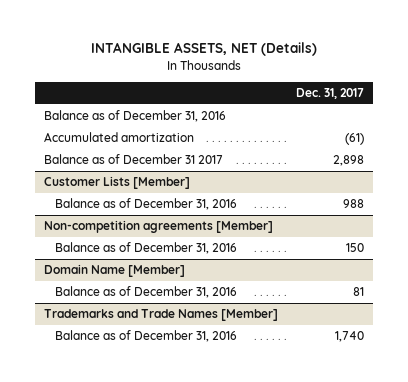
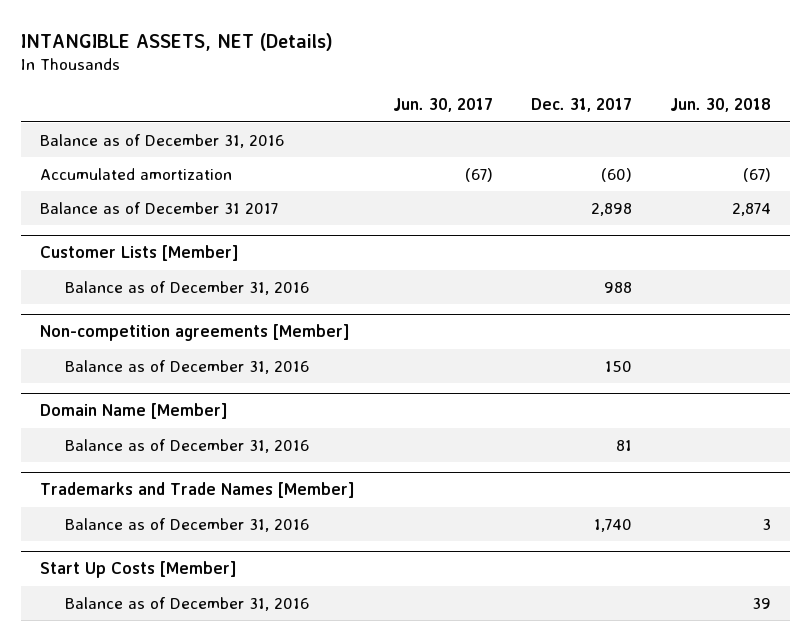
none -> [393,98,494,113] Jun. 30, 2017
none -> [669,98,771,113] Jun. 30, 2018
[344,133,364,146] (61) -> [600,167,632,182] (60)
none -> [40,561,238,579] Start Up Costs [Member]
none -> [64,596,309,611] Balance as of December 31, 2016

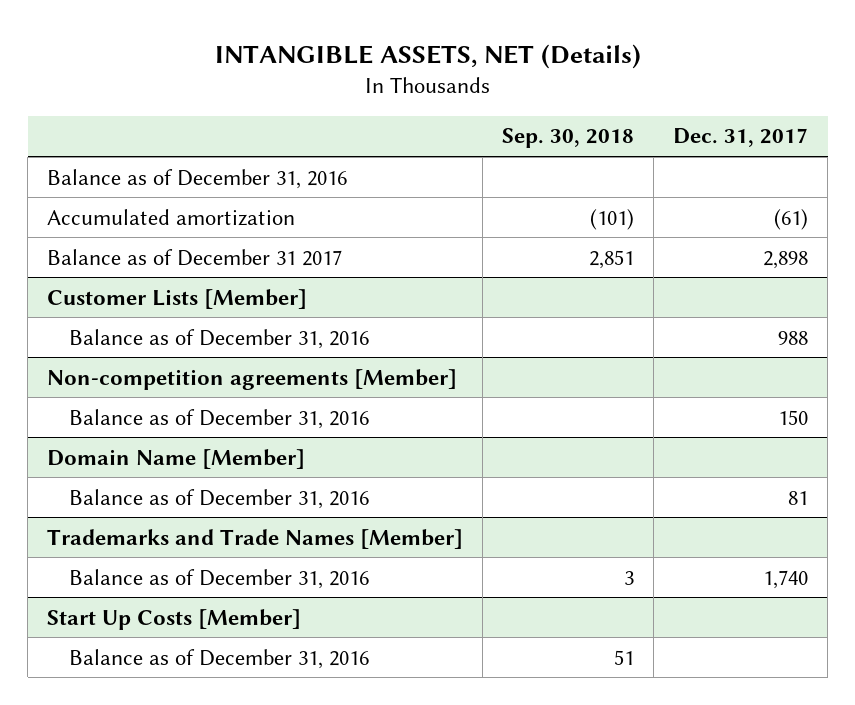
[393,98,494,113] Jun. 30, 2017 -> none
[669,98,771,113] Jun. 30, 2018 -> none
none -> [502,128,635,149] Sep. 30, 2018
[600,167,632,182] (60) -> [774,208,809,230] (61)

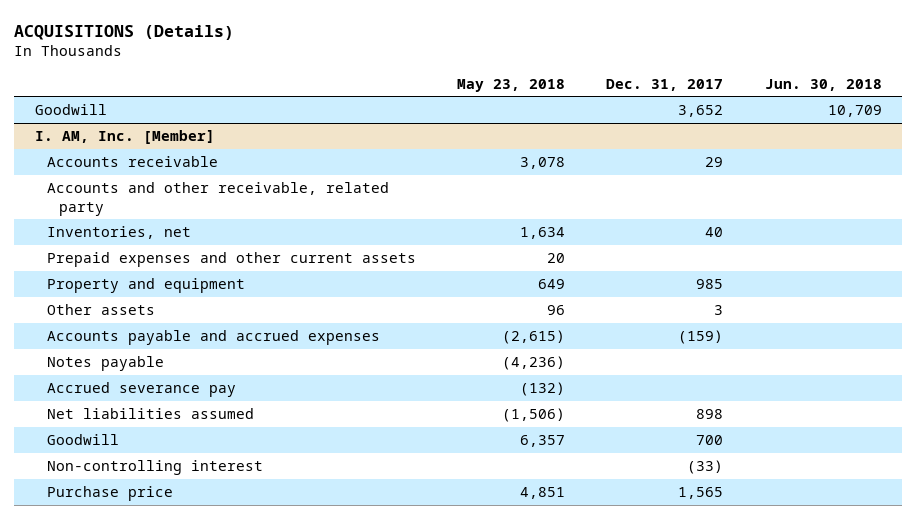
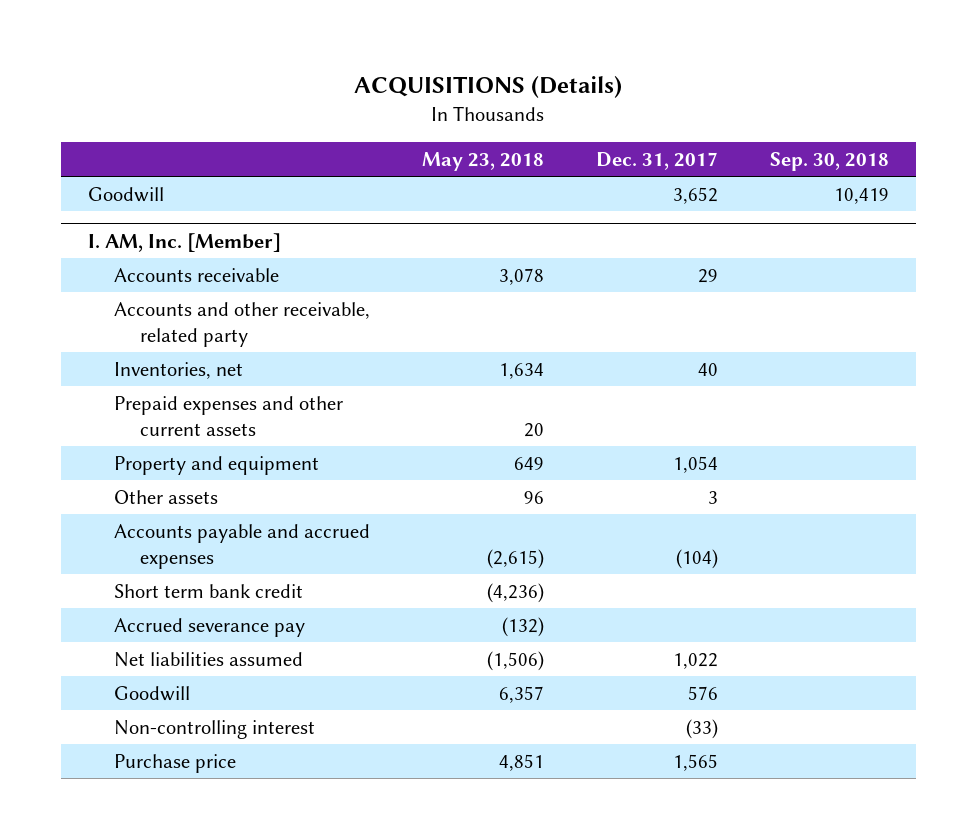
[764,78,882,91] Jun. 30, 2018 -> none
none -> [770,151,890,171] Sep. 30, 2018
[696,279,724,290] 985 -> [673,455,719,473] 1,054
[678,330,724,345] (159) -> [676,548,719,569] (104)
[47,356,165,372] Notes payable -> [113,583,303,598] Short term bank credit
[696,409,724,420] 898 -> [673,652,719,669] 1,022
[696,435,724,446] 700 -> [688,685,719,700] 576

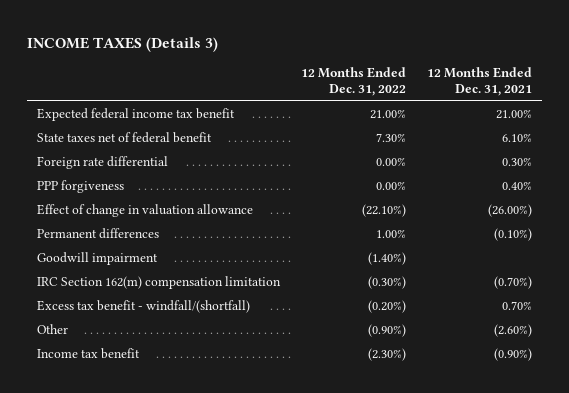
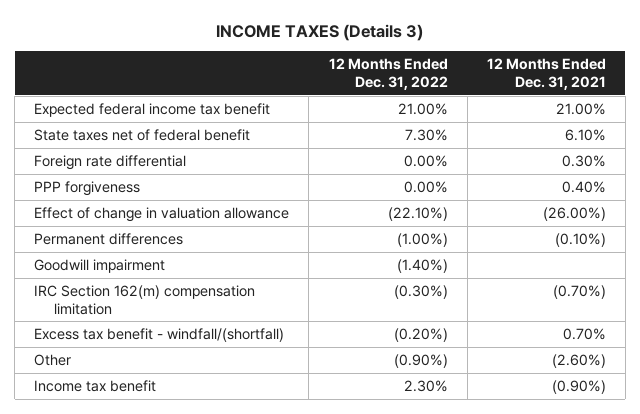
[376,229,407,239] 1.00% -> [396,232,448,247] (1.00%)
[368,348,407,362] (2.30%) -> [403,379,448,392] 2.30%

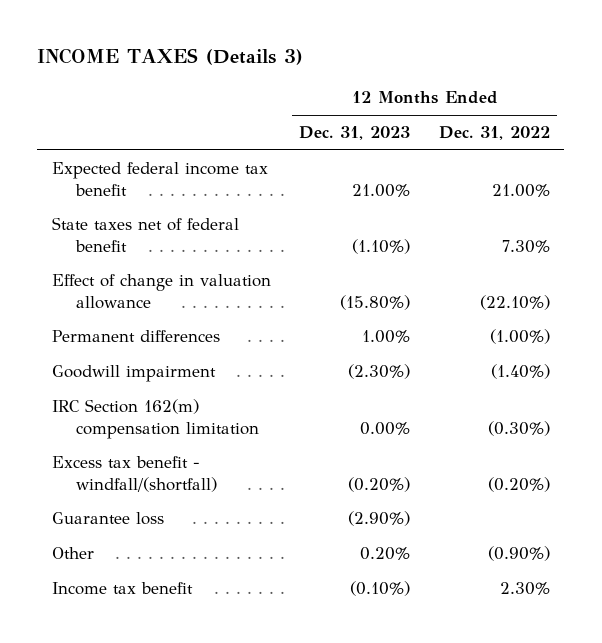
[486,58,606,91] 12 Months Ended Dec. 31, 2021 -> none
none -> [299,126,411,141] Dec. 31, 2023
[34,154,187,170] Foreign rate differential -> none
[34,180,141,196] PPP forgiveness -> none
none -> [51,512,164,526] Guarantee loss

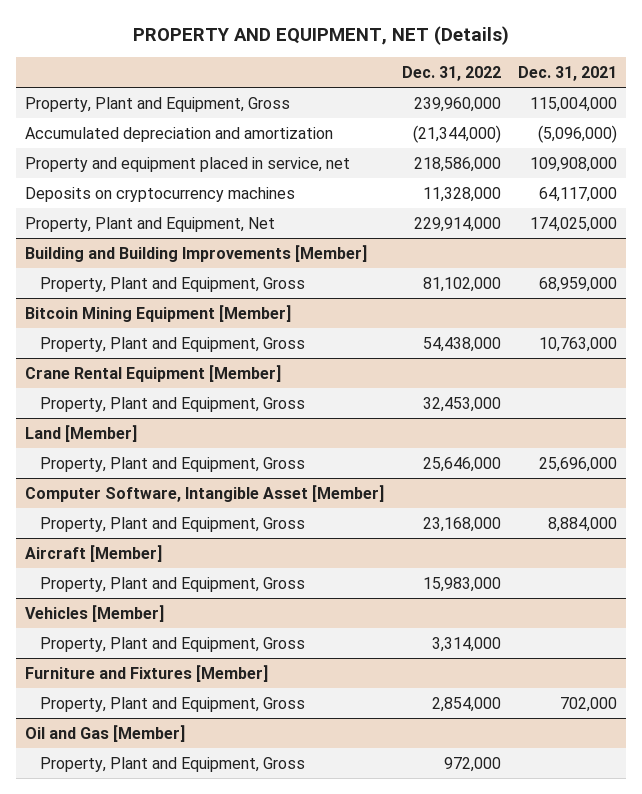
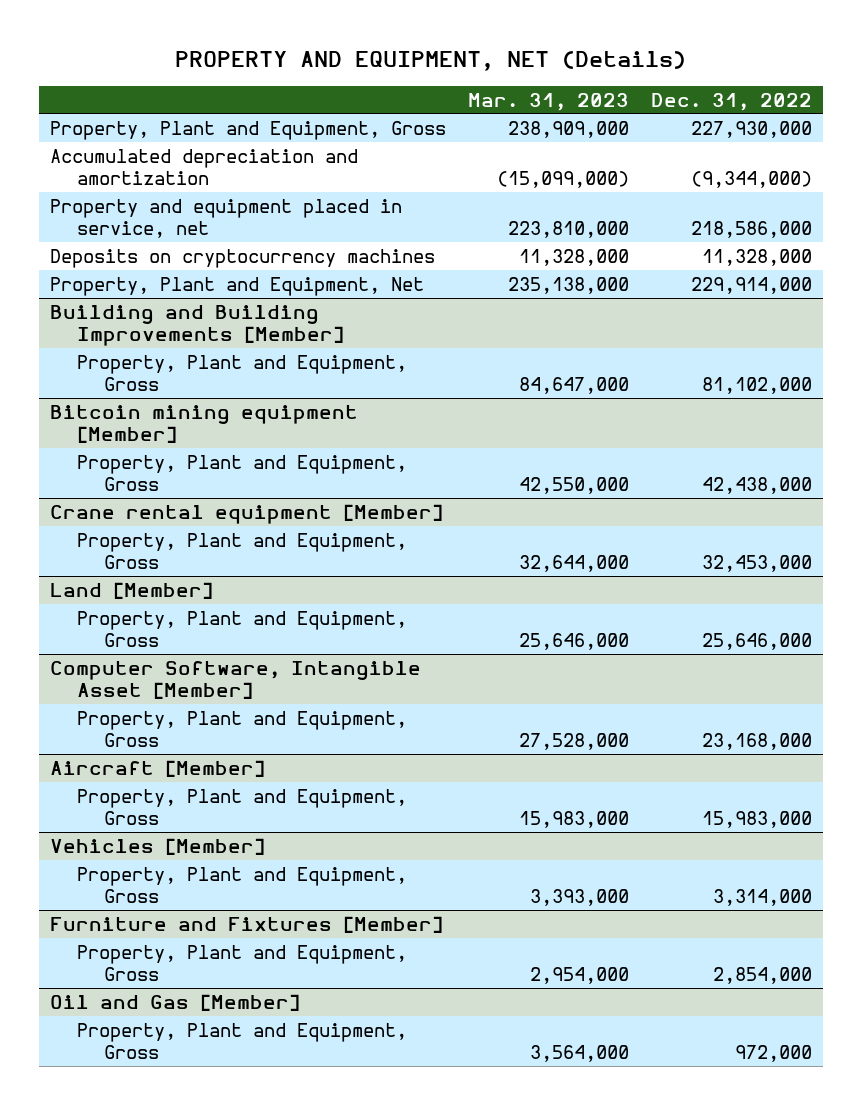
[518,65,618,81] Dec. 31, 2021 -> none
none -> [467,92,629,111] Mar. 31, 2023
[413,96,501,112] 239,960,000 -> [690,120,812,138] 227,930,000
[412,124,501,143] (21,344,000) -> [690,170,812,188] (9,344,000)
[24,304,291,322] Bitcoin Mining Equipment [Member] -> [49,404,358,443] Bitcoin mining equipment [Member]
[422,336,501,352] 54,438,000 -> [701,476,812,494] 42,438,000
[24,364,281,382] Crane Rental Equipment [Member] -> [49,503,443,524] Crane rental equipment [Member]

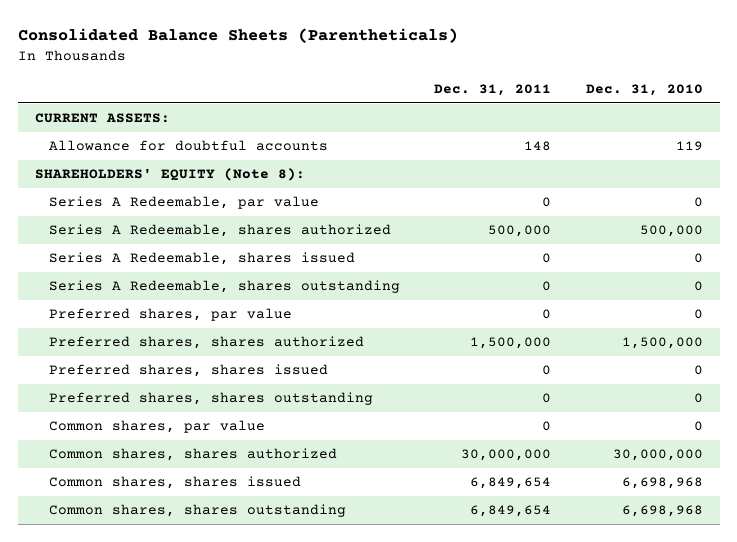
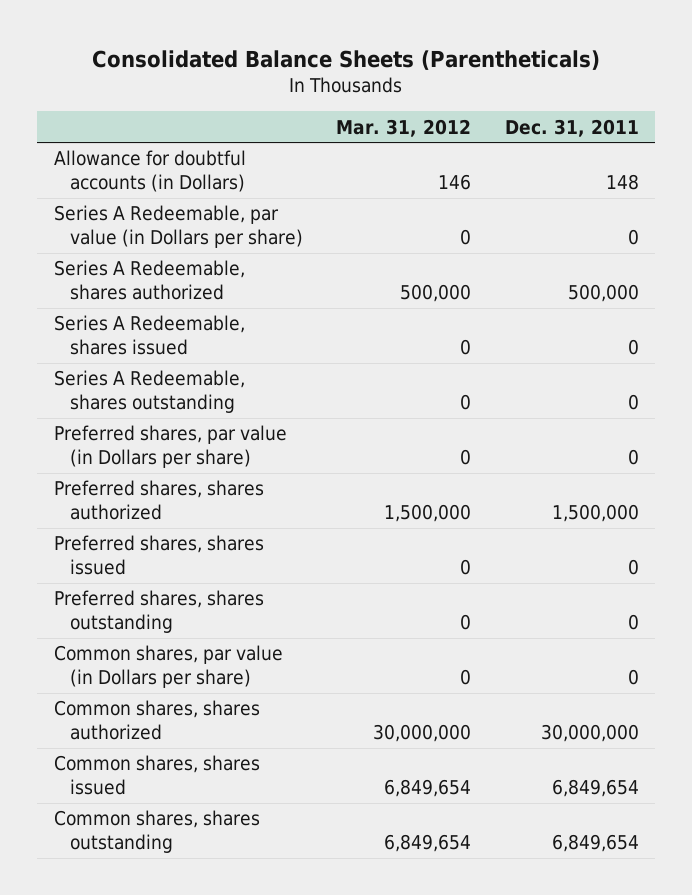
[585,84,703,97] Dec. 31, 2010 -> none
none -> [336,118,472,137] Mar. 31, 2012
[34,113,170,124] CURRENT ASSETS: -> none
[34,168,305,182] SHAREHOLDERS' EQUITY (Note 8): -> none
[49,140,329,152] Allowance for doubtful accounts -> [53,150,246,193] Allowance for doubtful accounts (in Dollars)
[49,196,320,210] Series A Redeemable, par value -> [53,205,303,249] Series A Redeemable, par value (in Dollars per share)
[49,308,293,322] Preferred shares, par value -> [53,425,287,469] Preferred shares, par value (in Dollars per share)
[49,420,266,434] Common shares, par value -> [53,645,283,689] Common shares, par value (in Dollars per share)

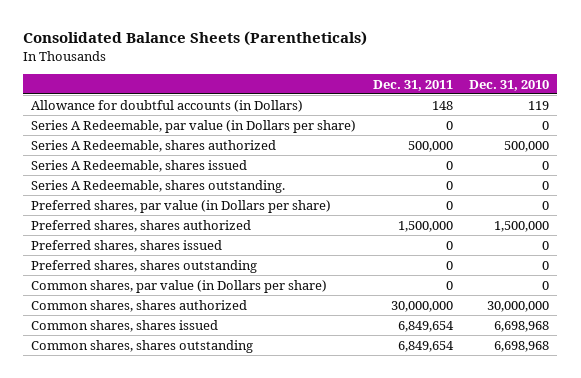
[336,118,472,137] Mar. 31, 2012 -> none
none -> [469,79,550,91] Dec. 31, 2010
[53,370,245,414] Series A Redeemable, shares outstanding -> [31,179,286,193] Series A Redeemable, shares outstanding.

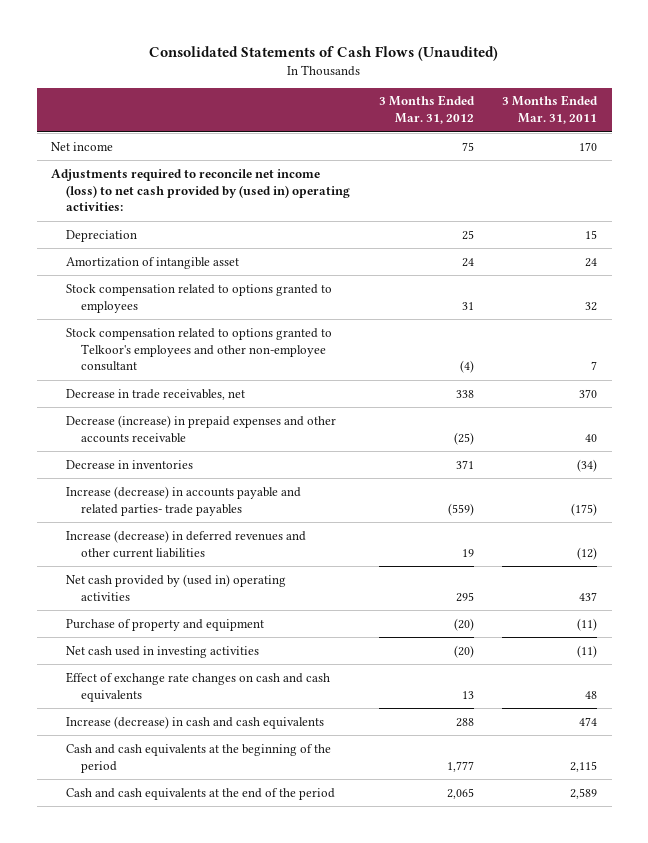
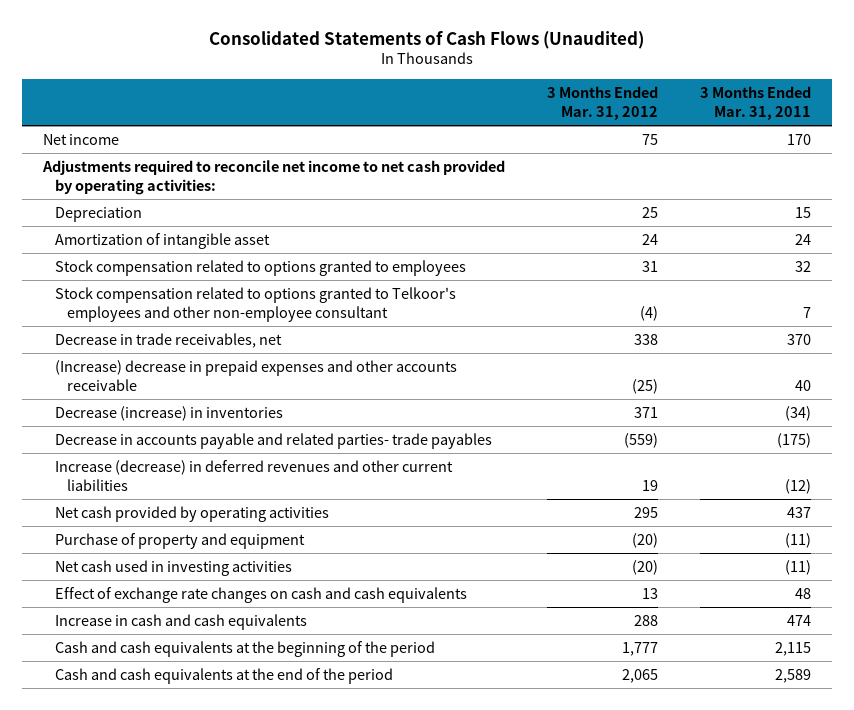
[50,168,351,212] Adjustments required to reconcile net income (loss) to net cash provided by (used in) operating activities: -> [42,159,506,195] Adjustments required to reconcile net income to net cash provided by operating activities:
[66,414,337,443] Decrease (increase) in prepaid expenses and other accounts receivable -> [54,359,457,391] (Increase) decrease in prepaid expenses and other accounts receivable
[66,459,194,469] Decrease in inventories -> [54,405,283,421] Decrease (increase) in inventories
[66,485,302,516] Increase (decrease) in accounts payable and related parties- trade payables -> [54,432,492,449] Decrease in accounts payable and related parties- trade payables
[66,573,287,601] Net cash provided by (used in) operating activities -> [54,505,329,522] Net cash provided by operating activities
[66,715,325,729] Increase (decrease) in cash and cash equivalents -> [54,613,307,630] Increase in cash and cash equivalents

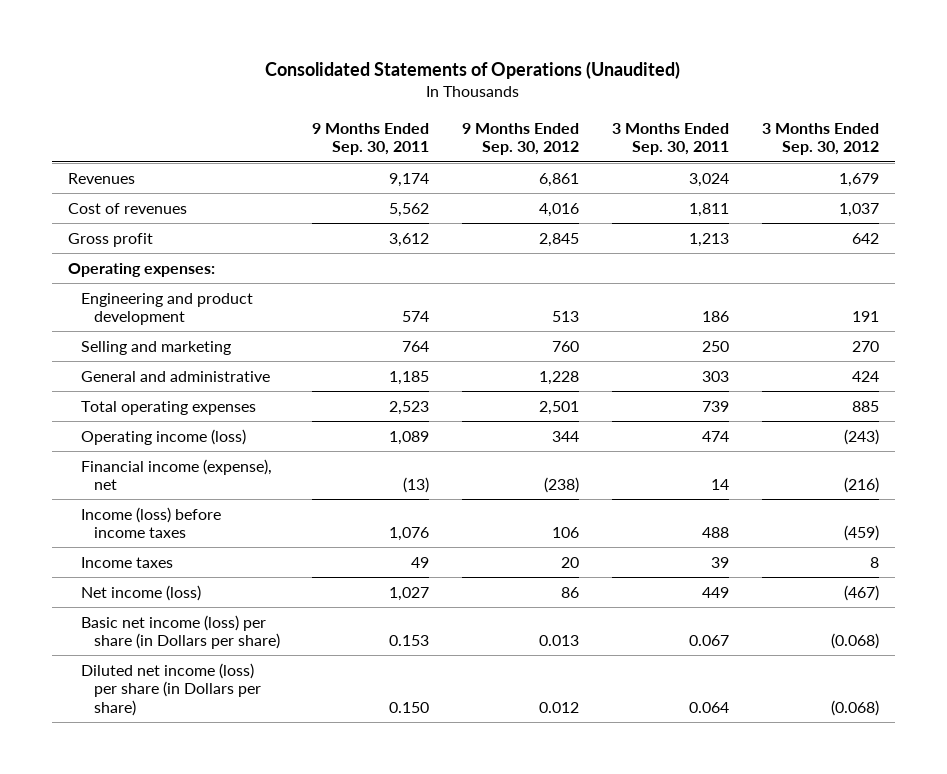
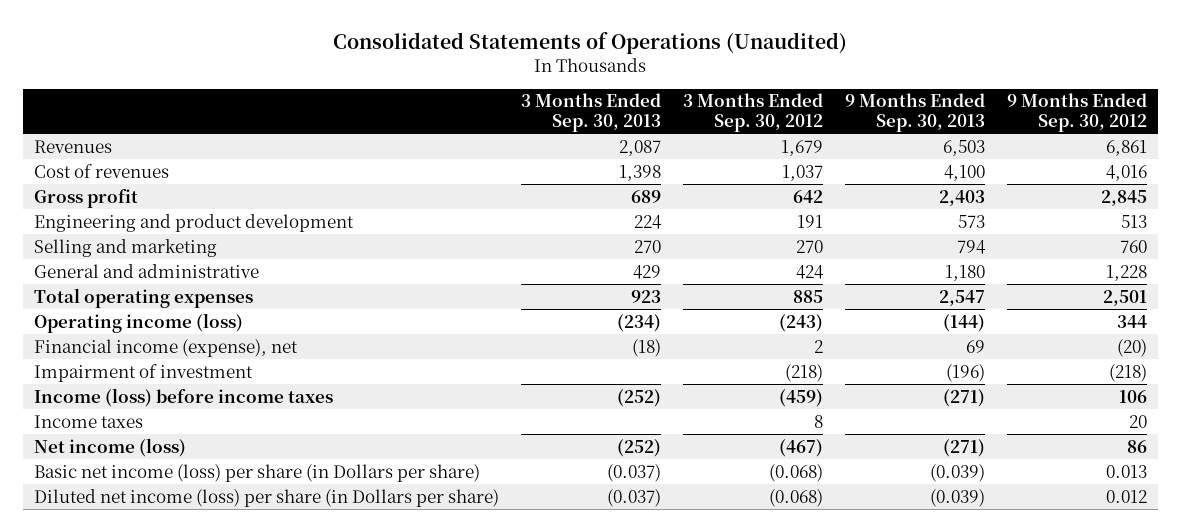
[312,122,430,156] 9 Months Ended Sep. 30, 2011 -> none
[611,122,729,156] 3 Months Ended Sep. 30, 2011 -> none
none -> [520,93,661,132] 3 Months Ended Sep. 30, 2013
none -> [844,93,985,132] 9 Months Ended Sep. 30, 2013
[68,262,216,277] Operating expenses: -> none
[544,477,580,494] (238) -> [1116,338,1147,357] (20)
[843,477,879,494] (216) -> [813,339,823,353] 2
none -> [34,363,254,382] Impairment of investment

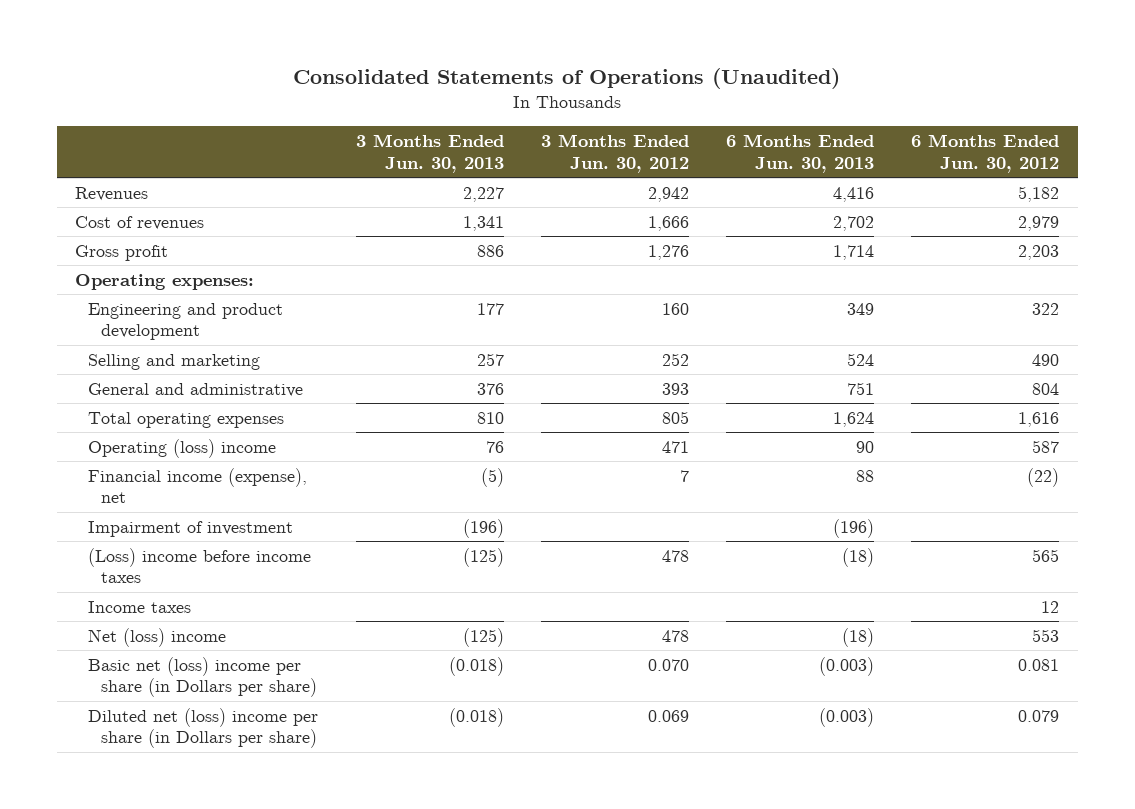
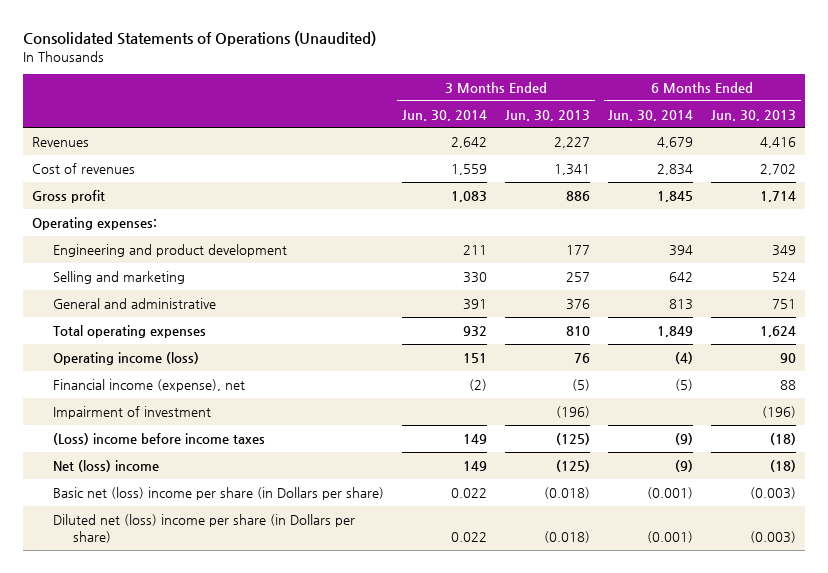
[540,134,689,173] 3 Months Ended Jun. 30, 2012 -> none
[911,134,1060,173] 6 Months Ended Jun. 30, 2012 -> none
none -> [401,109,487,121] Jun. 30, 2014
none -> [608,109,694,121] Jun. 30, 2014
[88,438,277,458] Operating (loss) income -> [52,351,199,365] Operating income (loss)
[88,600,192,613] Income taxes -> none

